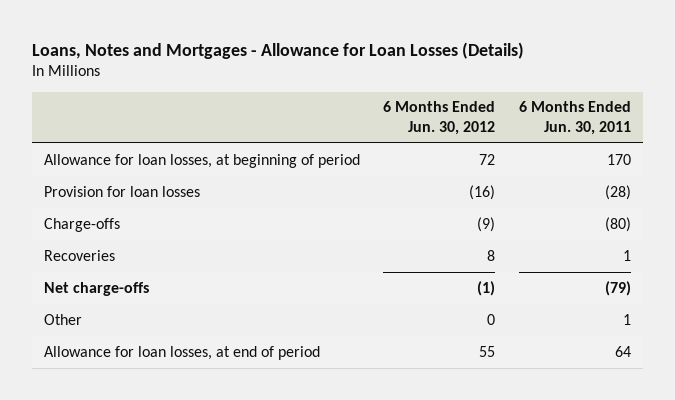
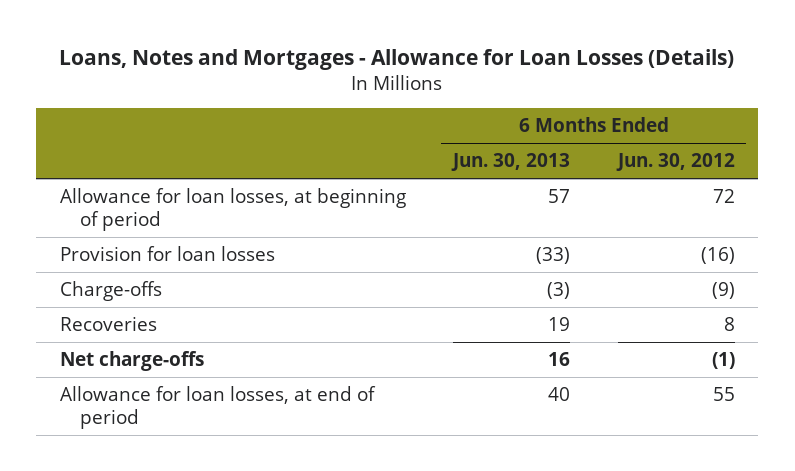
[518,101,631,135] 6 Months Ended Jun. 30, 2011 -> none
none -> [451,153,571,172] Jun. 30, 2013
[43,313,82,325] Other -> none

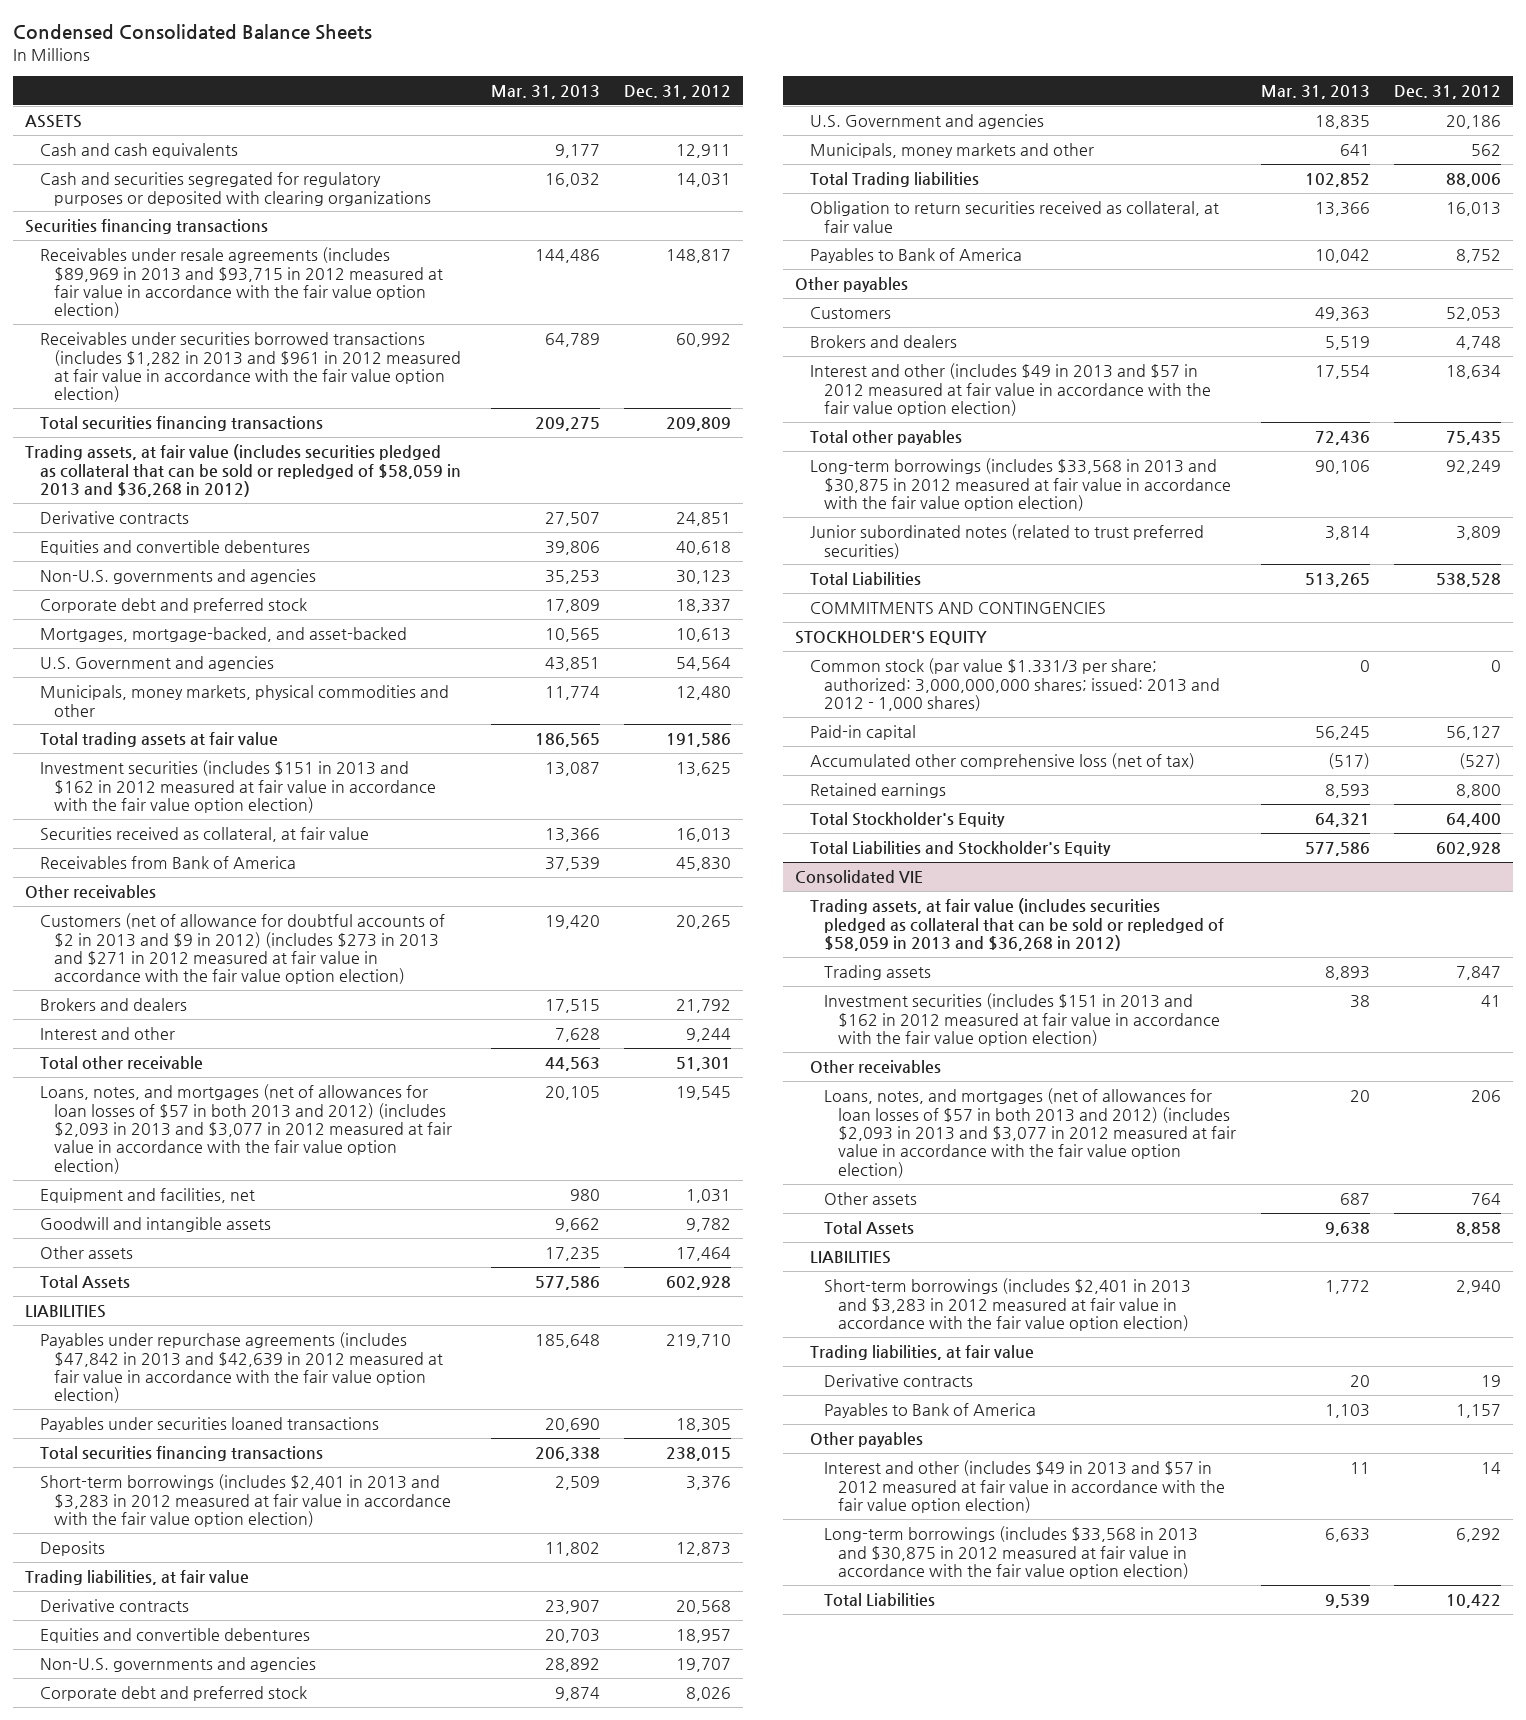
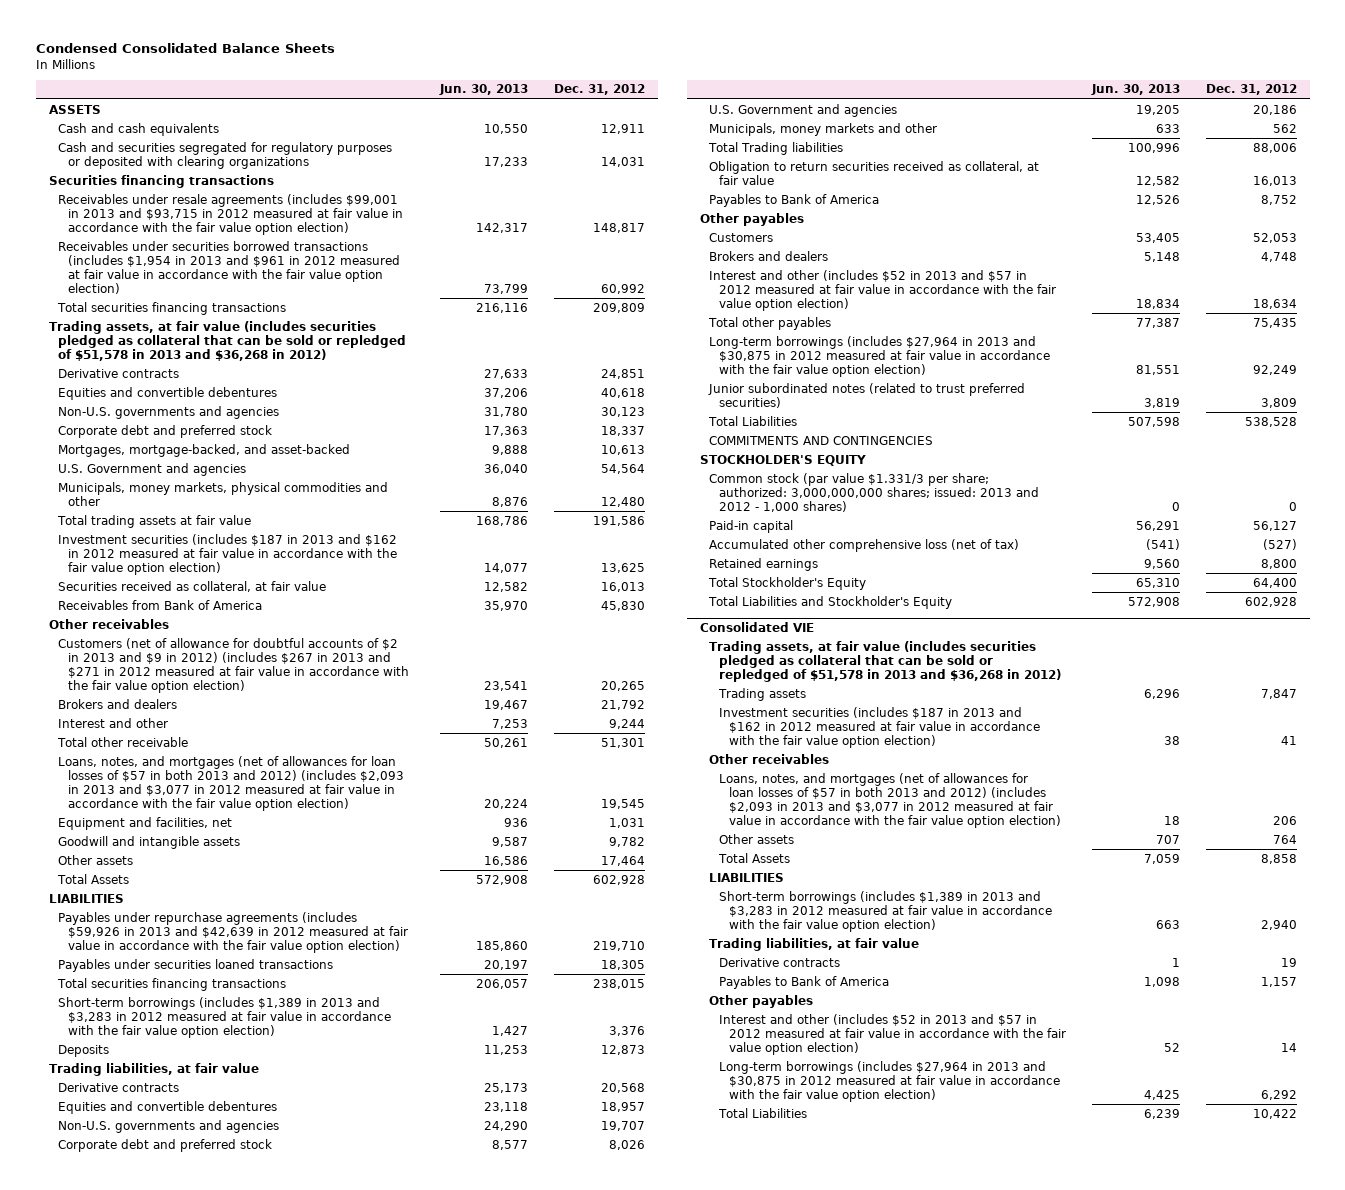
[490,84,600,99] Mar. 31, 2013 -> none
none -> [439,84,529,96] Jun. 30, 2013
[39,247,444,319] Receivables under resale agreements (includes $89,969 in 2013 and $93,715 in 2012 measured at fair value in accordance with the fair value option election) -> [58,193,403,235] Receivables under resale agreements (includes $99,001 in 2013 and $93,715 in 2012 measured at fair value in accordance with the fair value option election)
[39,332,462,403] Receivables under securities borrowed transactions (includes $1,282 in 2013 and $961 in 2012 measured at fair value in accordance with the fair value option election) -> [58,240,400,294] Receivables under securities borrowed transactions (includes $1,954 in 2013 and $961 in 2012 measured at fair value in accordance with the fair value option election)
[25,444,461,497] Trading assets, at fair value (includes securities pledged as collateral that can be sold or repledged of $58,059 in 2013 and $36,268 in 2012) -> [48,320,407,361] Trading assets, at fair value (includes securities pledged as collateral that can be sold or repledged of $51,578 in 2013 and $36,268 in 2012)
[39,760,437,813] Investment securities (includes $151 in 2013 and $162 in 2012 measured at fair value in accordance with the fair value option election) -> [58,533,398,575] Investment securities (includes $187 in 2013 and $162 in 2012 measured at fair value in accordance with the fair value option election)
[39,913,445,985] Customers (net of allowance for doubtful accounts of $2 in 2013 and $9 in 2012) (includes $273 in 2013 and $271 in 2012 measured at fair value in accordance with the fair value option election) -> [58,637,409,693] Customers (net of allowance for doubtful accounts of $2 in 2013 and $9 in 2012) (includes $267 in 2013 and $271 in 2012 measured at fair value in accordance with the fair value option election)
[39,1332,444,1404] Payables under repurchase agreements (includes $47,842 in 2013 and $42,639 in 2012 measured at fair value in accordance with the fair value option election) -> [58,911,408,953] Payables under repurchase agreements (includes $59,926 in 2013 and $42,639 in 2012 measured at fair value in accordance with the fair value option election)
[39,1474,452,1527] Short-term borrowings (includes $2,401 in 2013 and $3,283 in 2012 measured at fair value in accordance with the fair value option election) -> [58,996,391,1038] Short-term borrowings (includes $1,389 in 2013 and $3,283 in 2012 measured at fair value in accordance with the fair value option election)
[809,363,1212,416] Interest and other (includes $49 in 2013 and $57 in 2012 measured at fair value in accordance with the fair value option election) -> [709,269,1057,311] Interest and other (includes $52 in 2013 and $57 in 2012 measured at fair value in accordance with the fair value option election)
[809,458,1232,511] Long-term borrowings (includes $33,568 in 2013 and $30,875 in 2012 measured at fair value in accordance with the fair value option election) -> [709,335,1051,377] Long-term borrowings (includes $27,964 in 2013 and $30,875 in 2012 measured at fair value in accordance with the fair value option election)
[809,898,1225,951] Trading assets, at fair value (includes securities pledged as collateral that can be sold or repledged of $58,059 in 2013 and $36,268 in 2012) -> [709,640,1062,682] Trading assets, at fair value (includes securities pledged as collateral that can be sold or repledged of $51,578 in 2013 and $36,268 in 2012)
[824,993,1221,1046] Investment securities (includes $151 in 2013 and $162 in 2012 measured at fair value in accordance with the fair value option election) -> [719,706,1040,748] Investment securities (includes $187 in 2013 and $162 in 2012 measured at fair value in accordance with the fair value option election)
[824,1278,1192,1331] Short-term borrowings (includes $2,401 in 2013 and $3,283 in 2012 measured at fair value in accordance with the fair value option election) -> [719,890,1052,932] Short-term borrowings (includes $1,389 in 2013 and $3,283 in 2012 measured at fair value in accordance with the fair value option election)
[824,1460,1226,1513] Interest and other (includes $49 in 2013 and $57 in 2012 measured at fair value in accordance with the fair value option election) -> [719,1013,1066,1055] Interest and other (includes $52 in 2013 and $57 in 2012 measured at fair value in accordance with the fair value option election)
[824,1526,1199,1579] Long-term borrowings (includes $33,568 in 2013 and $30,875 in 2012 measured at fair value in accordance with the fair value option election) -> [719,1060,1060,1102] Long-term borrowings (includes $27,964 in 2013 and $30,875 in 2012 measured at fair value in accordance with the fair value option election)

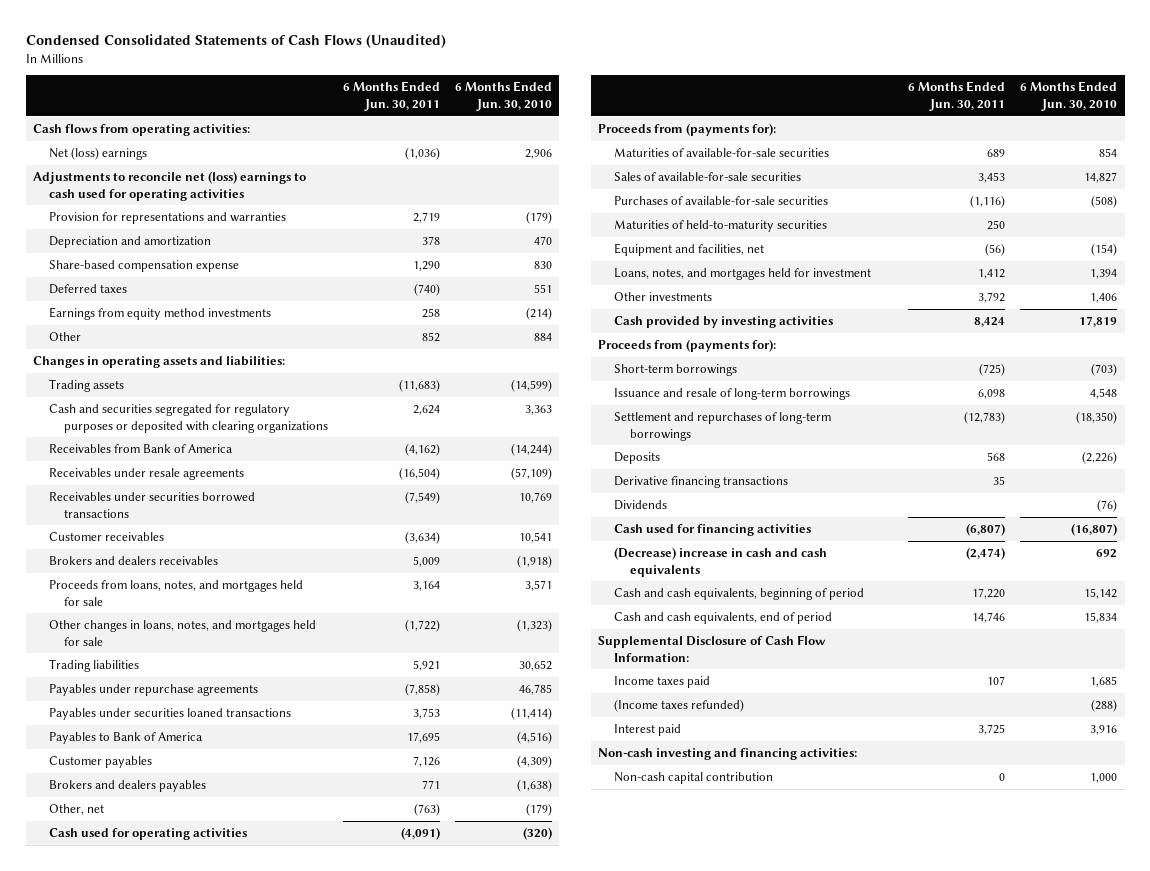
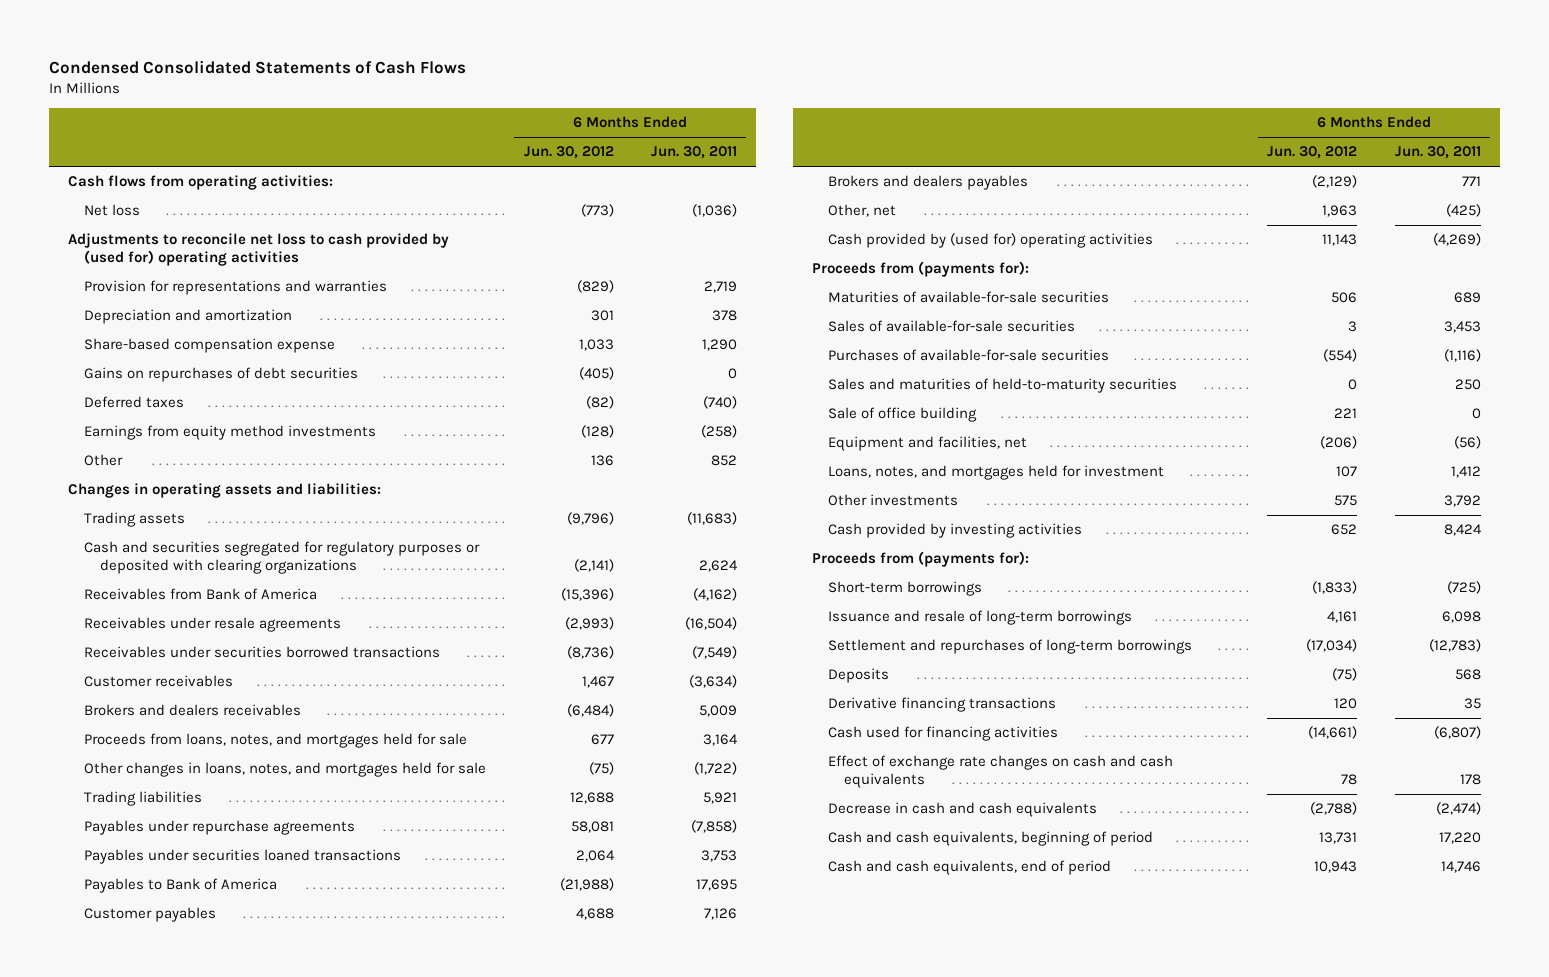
[25,34,446,49] Condensed Consolidated Statements of Cash Flows (Unaudited) -> [49,59,467,74] Condensed Consolidated Statements of Cash Flows
[454,81,552,112] 6 Months Ended Jun. 30, 2010 -> none
none -> [523,146,614,160] Jun. 30, 2012
[48,147,147,161] Net (loss) earnings -> [84,204,141,217] Net loss
[32,171,306,201] Adjustments to reconcile net (loss) earnings to cash used for operating activities -> [68,233,450,267] Adjustments to reconcile net loss to cash provided by (used for) operating activities
none -> [84,367,359,383] Gains on repurchases of debt securities
[421,308,440,319] 258 -> [701,425,738,439] (258)
[413,803,440,817] (763) -> [1445,204,1481,218] (425)
[48,828,247,841] Cash used for operating activities -> [827,233,1153,249] Cash provided by (used for) operating activities
[400,827,440,841] (4,091) -> [1432,233,1481,247] (4,269)
[614,220,828,233] Maturities of held-to-maturity securities -> [827,378,1177,394] Sales and maturities of held-to-maturity securities
none -> [827,407,977,423] Sale of office building
[614,500,668,511] Dividends -> none
none -> [827,755,1173,789] Effect of exchange rate changes on cash and cash equivalents
[614,547,828,577] (Decrease) increase in cash and cash equivalents -> [827,802,1097,818] Decrease in cash and cash equivalents
[598,635,827,662] Supplemental Disclosure of Cash Flow Information: -> none
[614,676,711,689] Income taxes paid -> none
[614,699,745,713] (Income taxes refunded) -> none
[614,724,682,737] Interest paid -> none
[598,748,858,761] Non-cash investing and financing activities: -> none
[614,772,774,785] Non-cash capital contribution -> none

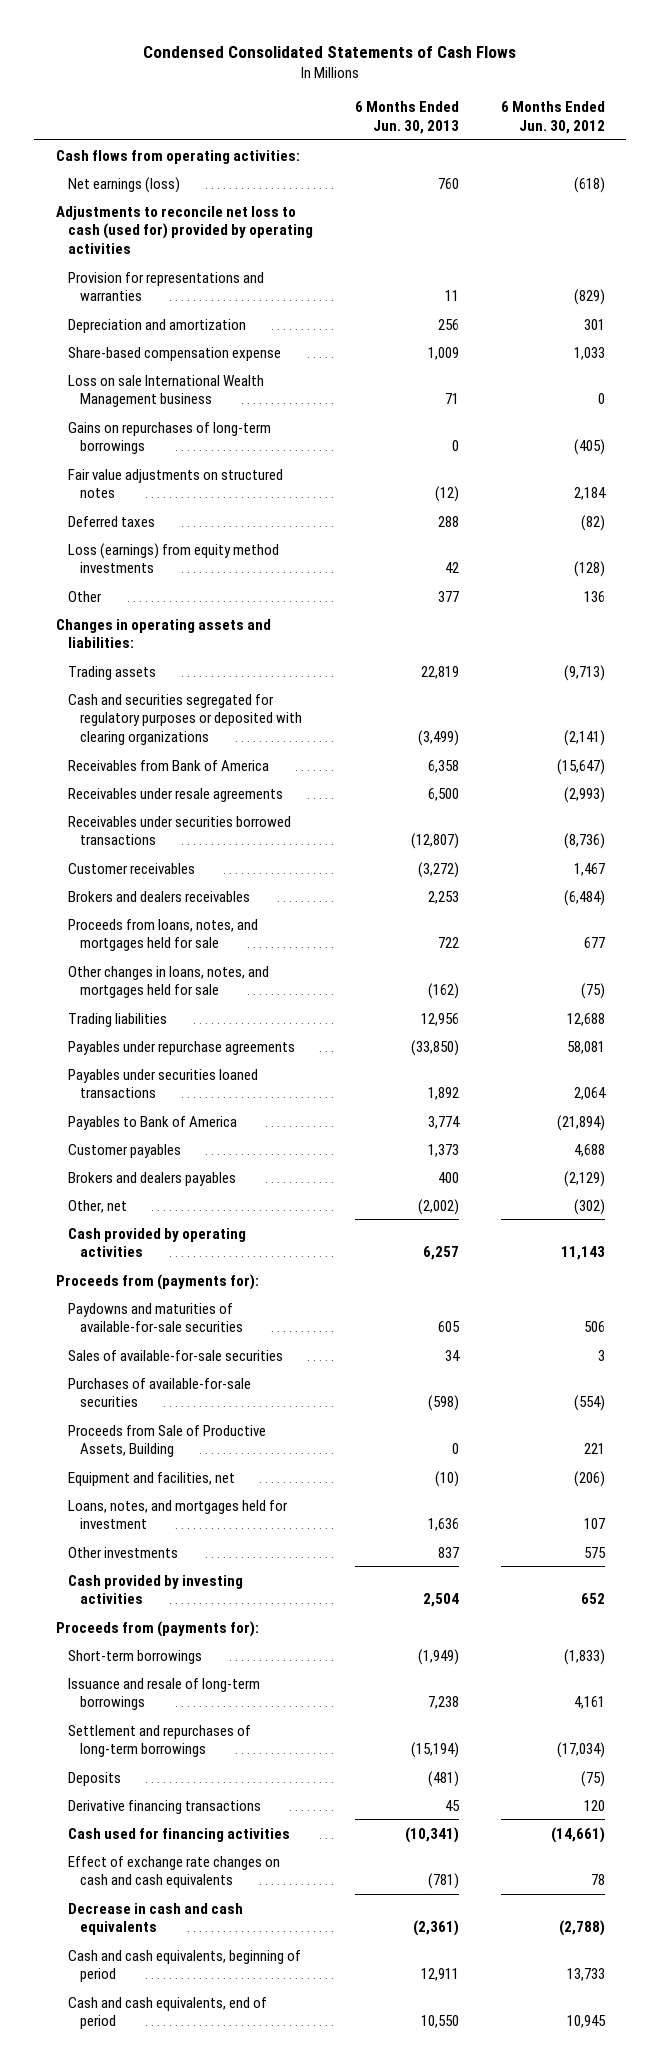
[651,146,738,160] Jun. 30, 2011 -> none
none -> [354,100,459,134] 6 Months Ended Jun. 30, 2013
[84,204,141,217] Net loss -> [67,176,180,193] Net earnings (loss)
[580,204,614,218] (773) -> [574,176,606,193] (618)
[68,233,450,267] Adjustments to reconcile net loss to cash provided by (used for) operating activities -> [55,205,313,254] Adjustments to reconcile net loss to cash (used for) provided by operating activities
none -> [67,374,264,408] Loss on sale International Wealth Management business
[84,367,359,383] Gains on repurchases of debt securities -> [67,421,271,455] Gains on repurchases of long-term borrowings
none -> [67,468,283,499] Fair value adjustments on structured notes
[84,425,377,441] Earnings from equity method investments -> [67,542,279,574] Loss (earnings) from equity method investments
[566,512,614,526] (9,796) -> [564,664,606,681] (9,713)
[560,588,614,602] (15,396) -> [557,758,606,775] (15,647)
[559,878,614,892] (21,988) -> [557,1114,606,1131] (21,894)
[1322,205,1358,218] 1,963 -> [574,1198,606,1215] (302)
[827,233,1153,249] Cash provided by (used for) operating activities -> [67,1227,246,1258] Cash provided by operating activities
[827,291,1109,304] Maturities of available-for-sale securities -> [67,1302,244,1333] Paydowns and maturities of available-for-sale securities
[827,378,1177,394] Sales and maturities of held-to-maturity securities -> none
[827,407,977,423] Sale of office building -> [67,1424,266,1458] Proceeds from Sale of Productive Assets, Building
[1319,832,1358,845] 13,731 -> [567,1968,606,1982] 13,733
[1314,861,1358,874] 10,943 -> [567,2015,607,2029] 10,945

